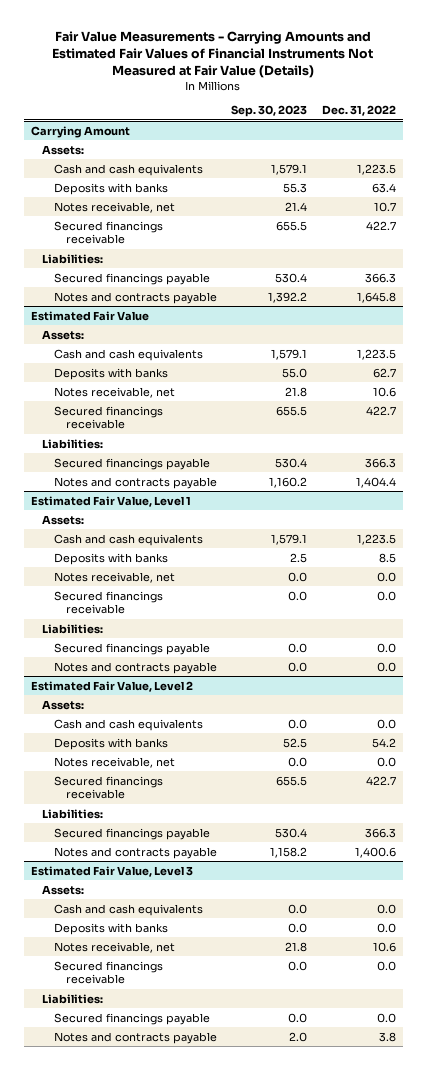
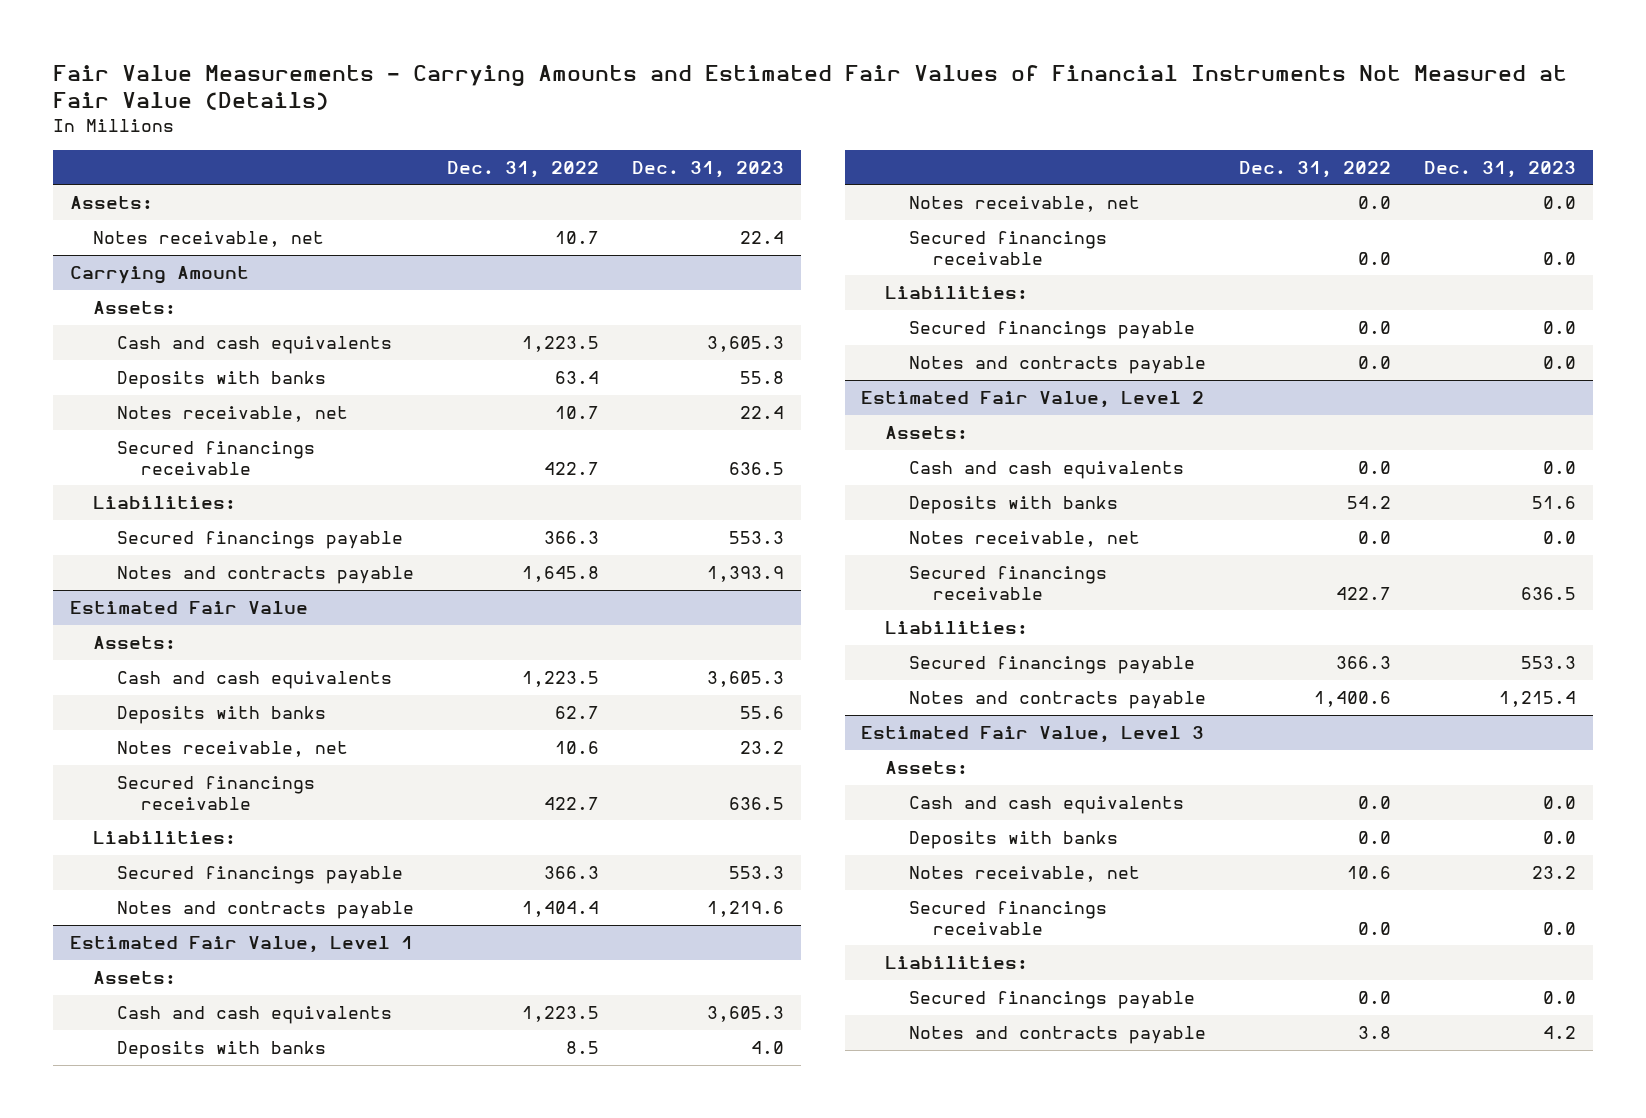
[231,105,308,118] Sep. 30, 2023 -> none
none -> [632,160,785,178] Dec. 31, 2023
none -> [69,196,153,210] Assets:
none -> [93,231,325,248] Notes receivable, net

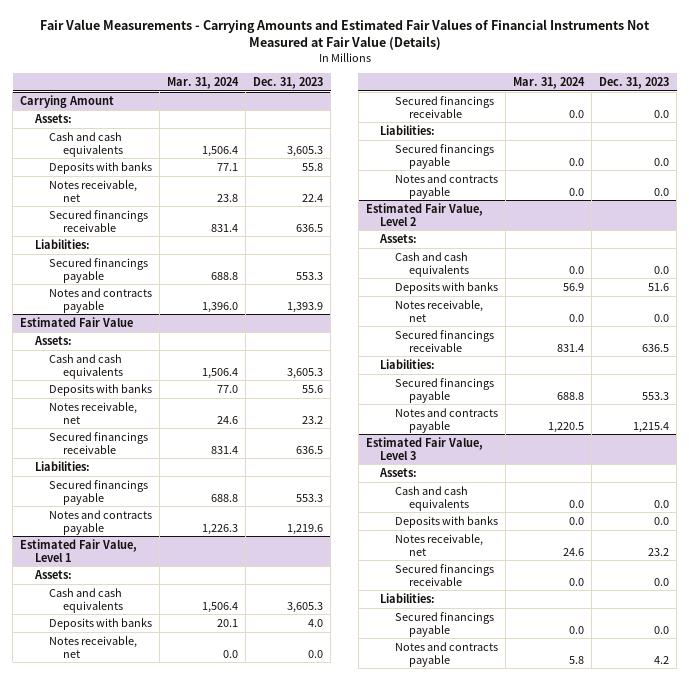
[447,160,600,178] Dec. 31, 2022 -> none
none -> [167,76,240,89] Mar. 31, 2024
[69,196,153,210] Assets: -> none
[93,231,325,248] Notes receivable, net -> none

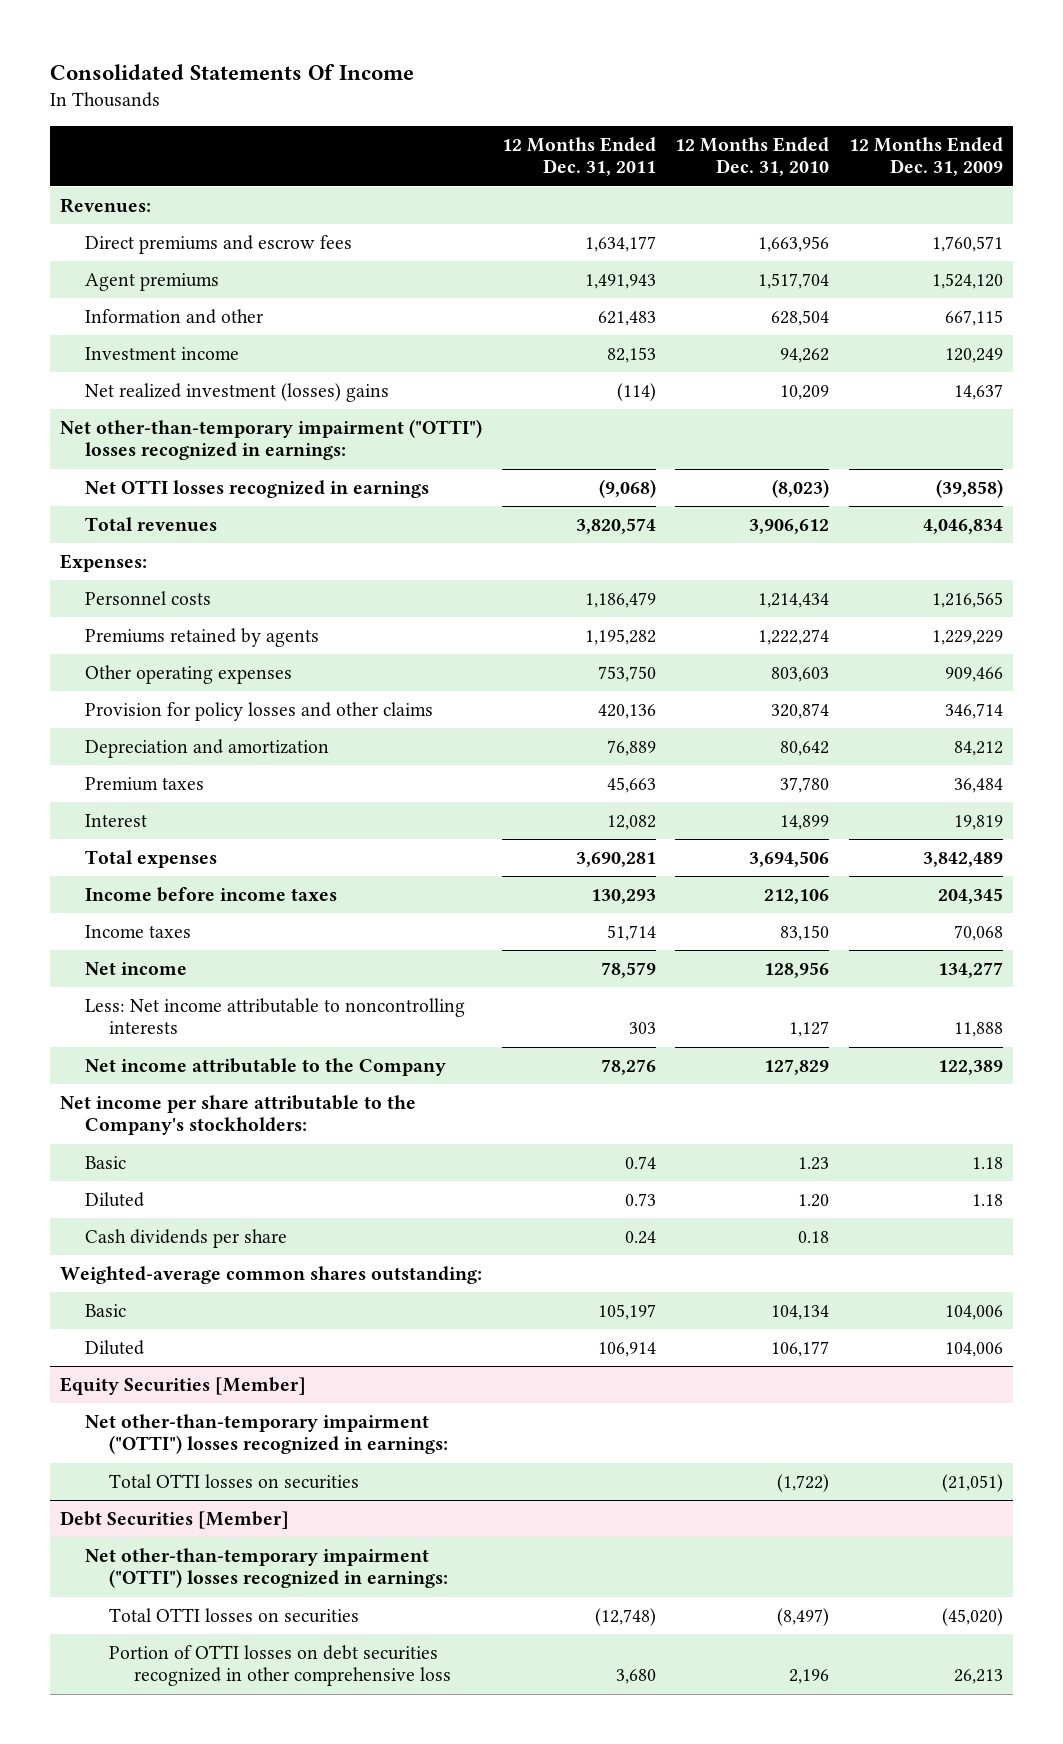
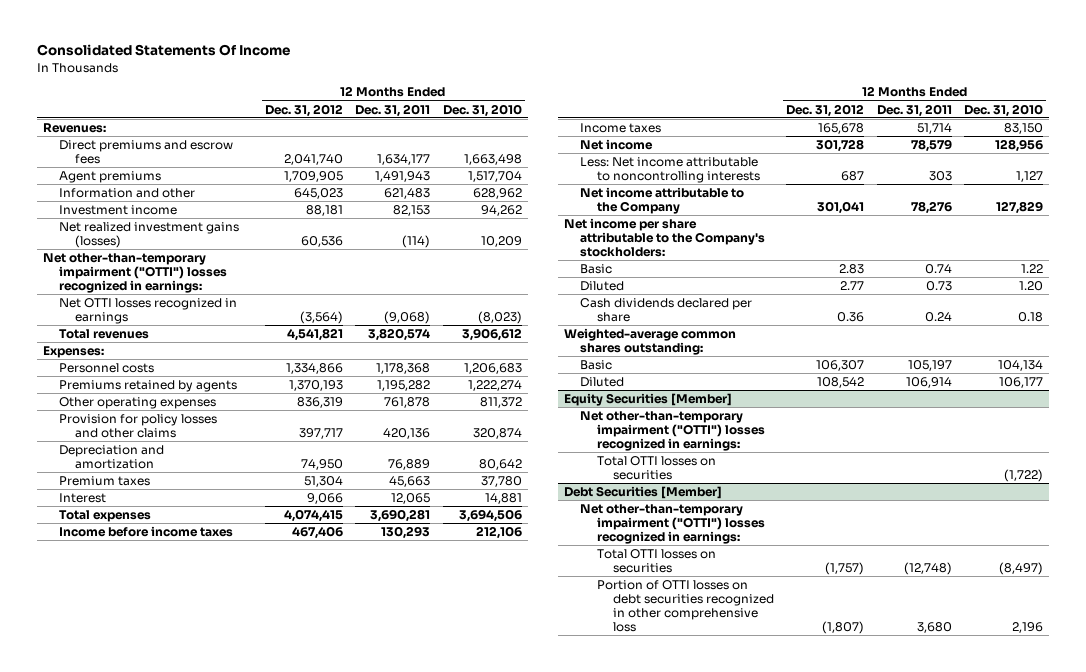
[849,136,1004,177] 12 Months Ended Dec. 31, 2009 -> none
none -> [265,103,344,117] Dec. 31, 2012
[758,236,830,253] 1,663,956 -> [463,153,522,165] 1,663,498
[771,310,830,327] 628,504 -> [472,187,522,199] 628,962
[84,383,389,403] Net realized investment (losses) gains -> [59,221,240,248] Net realized investment gains (losses)
[584,592,656,609] 1,186,479 -> [376,362,431,374] 1,178,368
[758,593,830,609] 1,214,434 -> [463,362,522,374] 1,206,683
[597,666,656,683] 753,750 -> [384,396,431,408] 761,878
[771,667,830,683] 803,603 -> [479,396,522,408] 811,372
[606,815,656,831] 12,082 -> [391,492,431,504] 12,065
[780,815,830,831] 14,899 -> [484,492,522,504] 14,881
[798,1157,830,1171] 1.23 -> [1020,263,1043,273] 1.22
[84,1229,287,1249] Cash dividends per share -> [580,297,753,322] Cash dividends declared per share

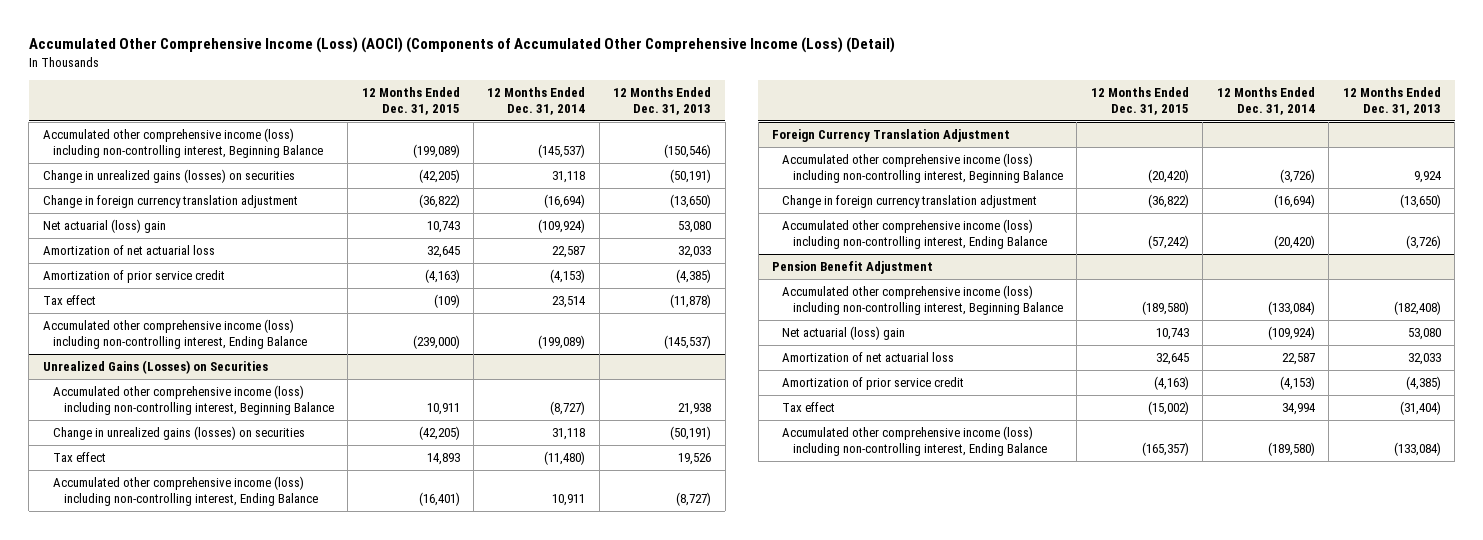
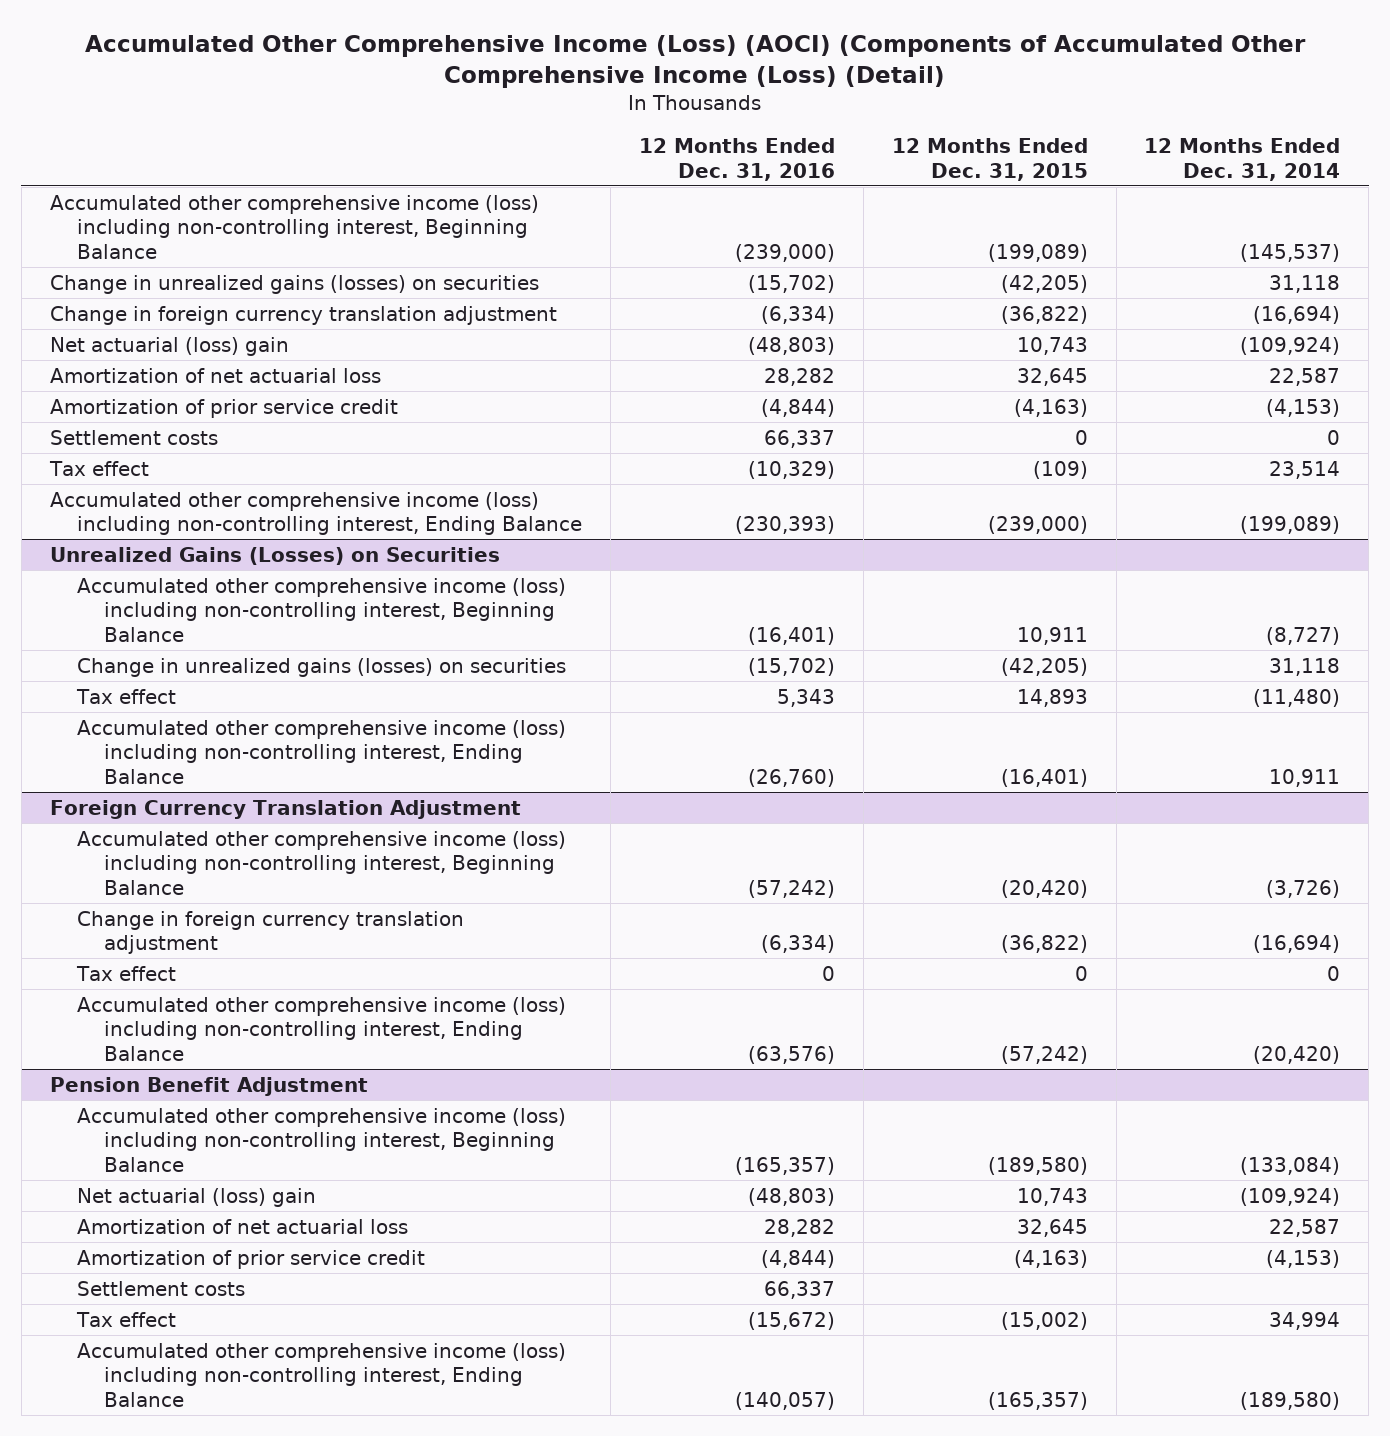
[613,87,712,115] 12 Months Ended Dec. 31, 2013 -> none
none -> [638,137,835,181] 12 Months Ended Dec. 31, 2016
none -> [49,429,218,445] Settlement costs
none -> [75,965,176,981] Tax effect
none -> [76,1280,245,1296] Settlement costs

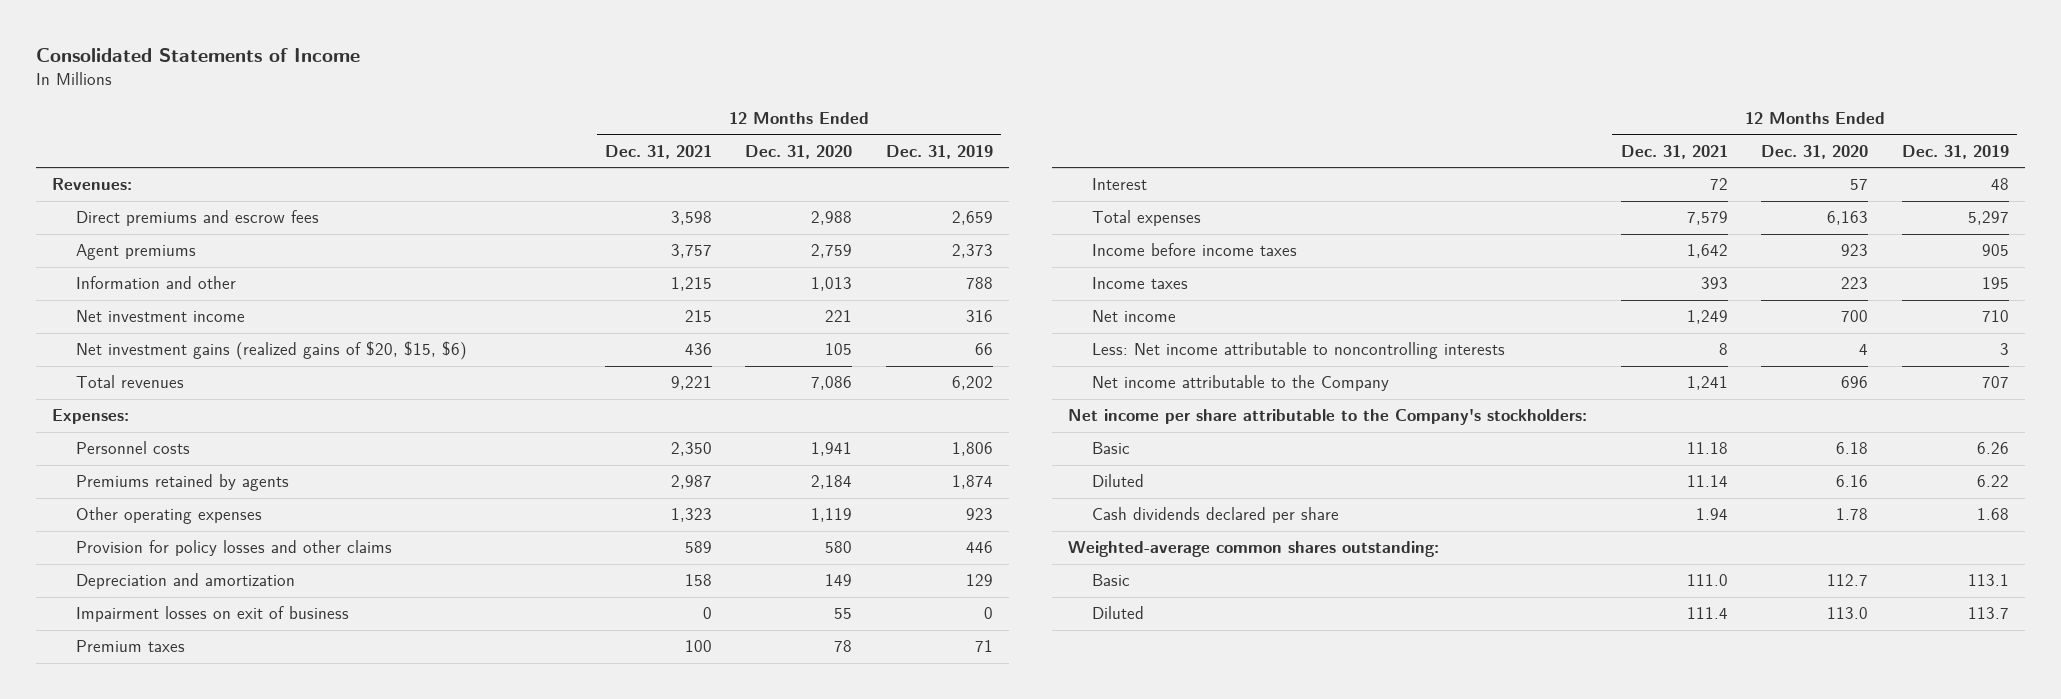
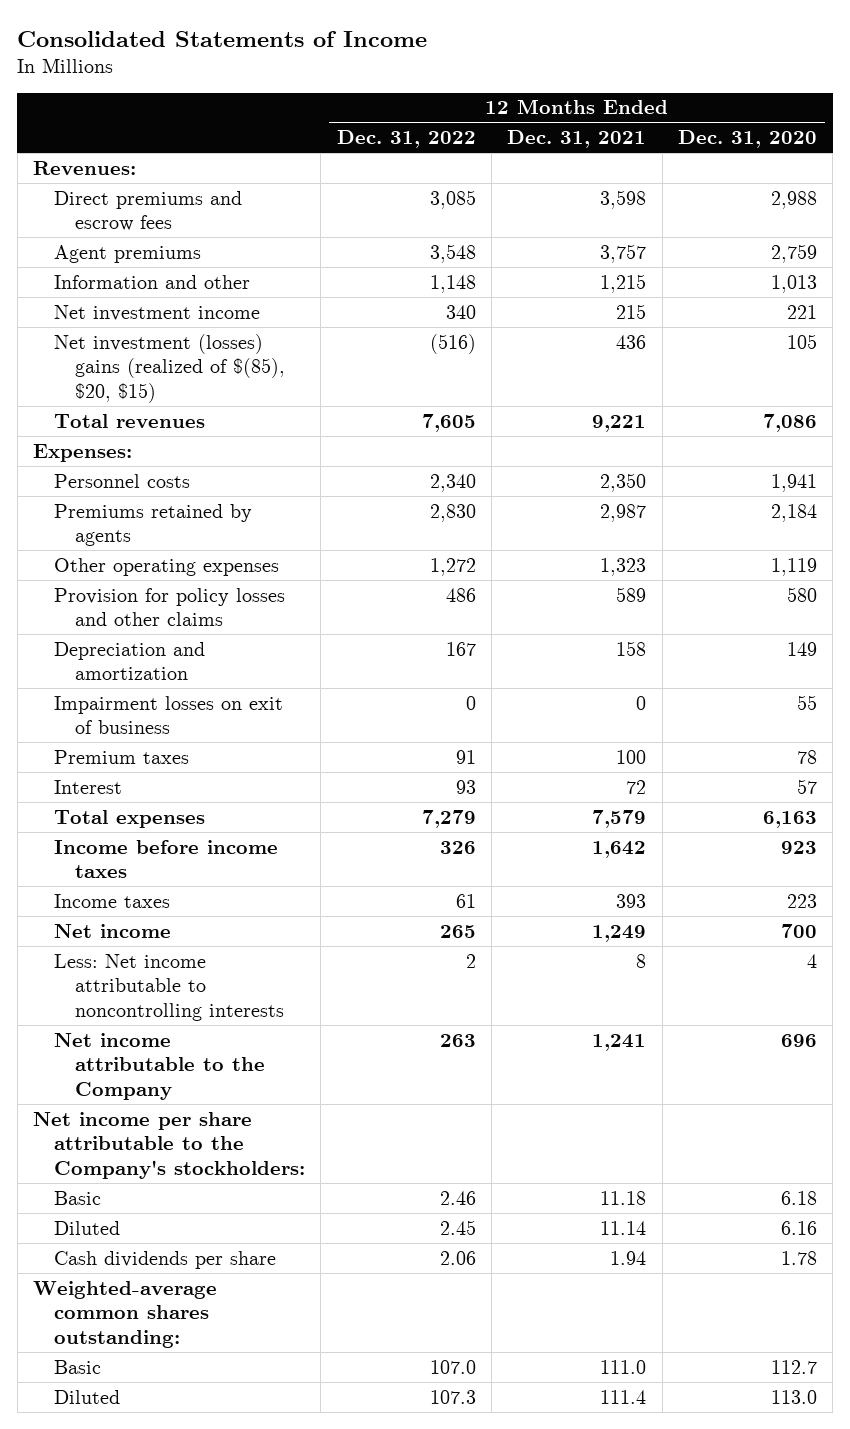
[885,144,993,159] Dec. 31, 2019 -> none
none -> [336,130,476,149] Dec. 31, 2022
[76,341,468,361] Net investment gains (realized gains of $20, $15, $6) -> [53,333,285,404] Net investment (losses) gains (realized of $(85), $20, $15)
[1092,507,1340,524] Cash dividends declared per share -> [53,1250,276,1269] Cash dividends per share

